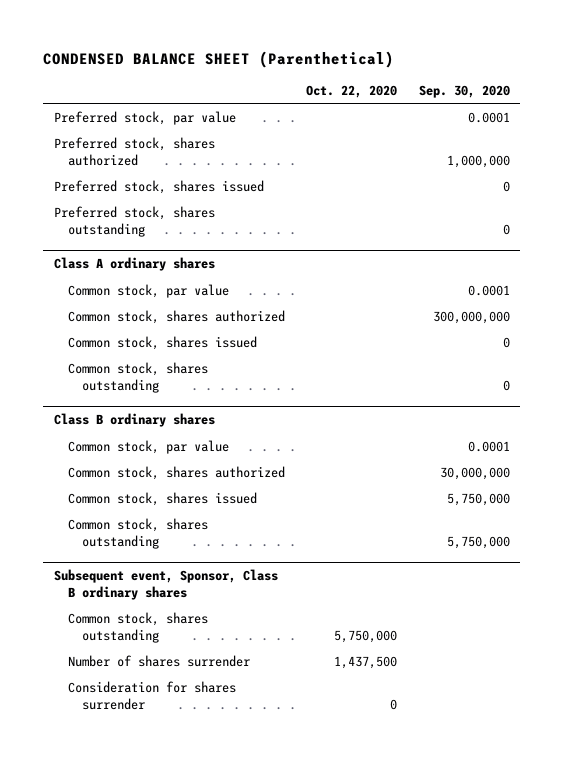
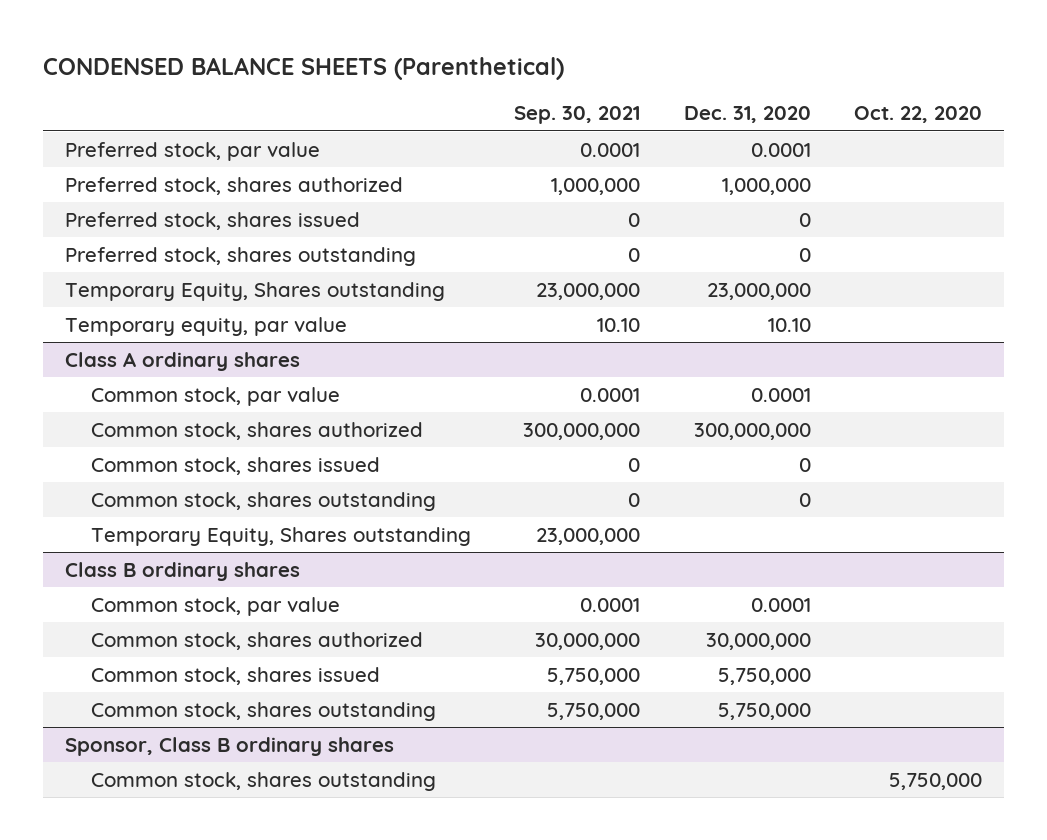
[43,50,395,68] CONDENSED BALANCE SHEET (Parenthetical) -> [42,56,564,80] CONDENSED BALANCE SHEETS (Parenthetical)
[418,84,510,98] Sep. 30, 2020 -> none
none -> [514,106,641,125] Sep. 30, 2021
none -> [683,106,811,124] Dec. 31, 2020
none -> [64,281,445,301] Temporary Equity, Shares outstanding
none -> [64,316,347,336] Temporary equity, par value
none -> [90,526,471,546] Temporary Equity, Shares outstanding
[53,569,278,600] Subsequent event, Sponsor, Class B ordinary shares -> [64,736,394,756] Sponsor, Class B ordinary shares
[68,654,251,667] Number of shares surrender -> none
[68,680,237,710] Consideration for shares surrender -> none

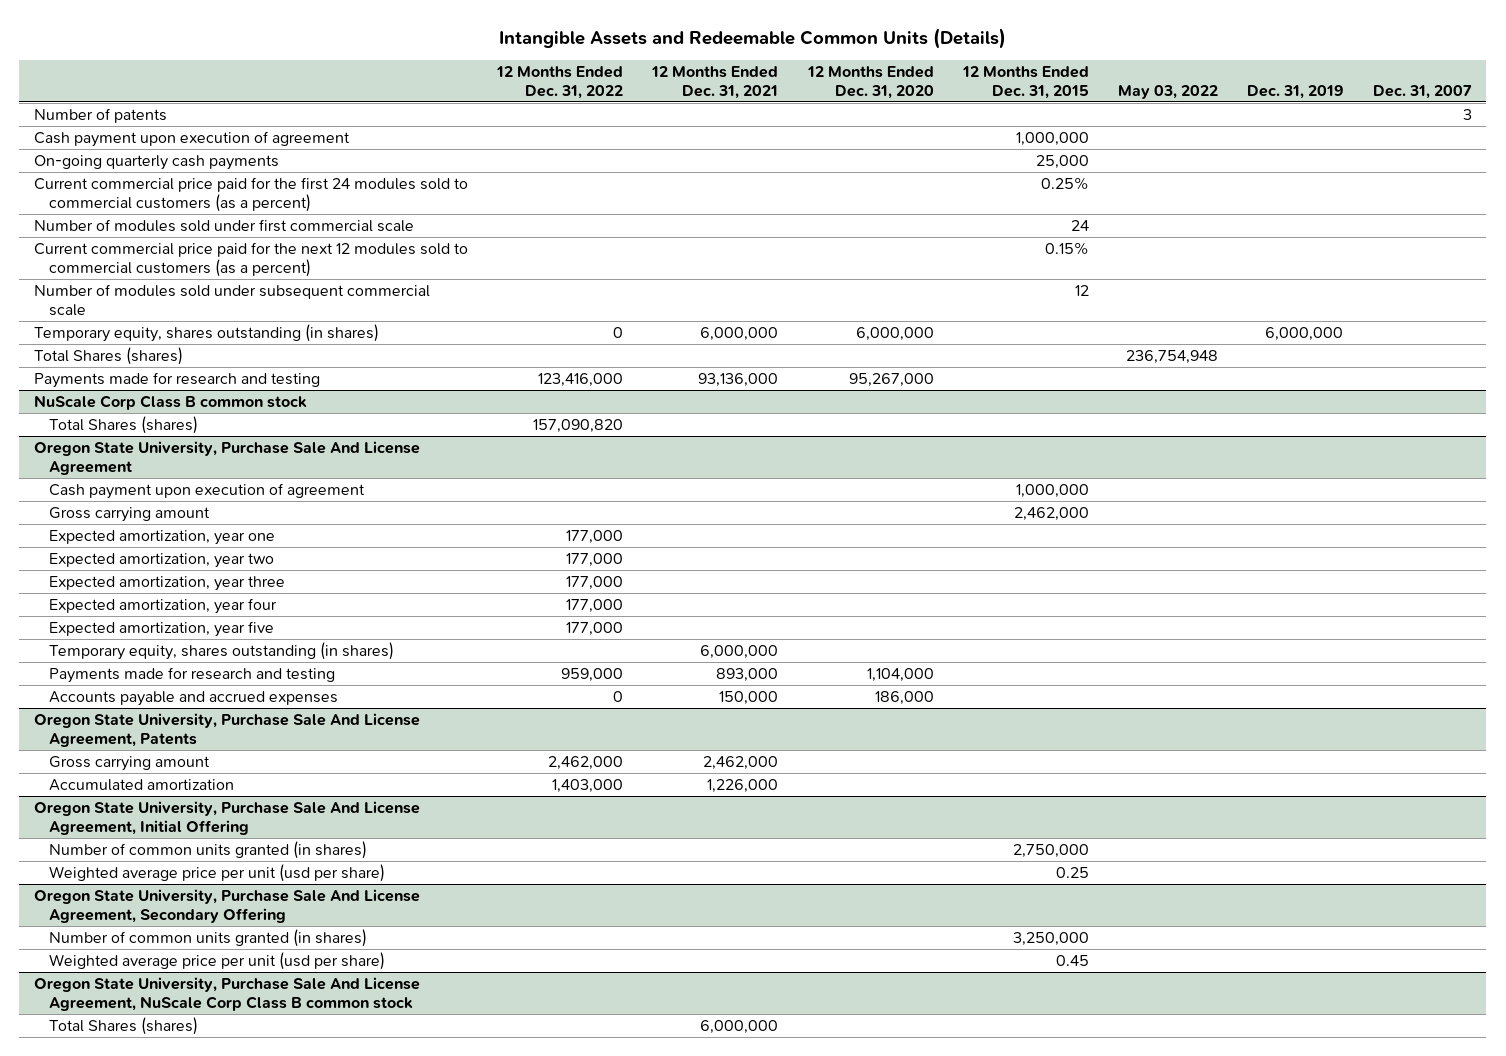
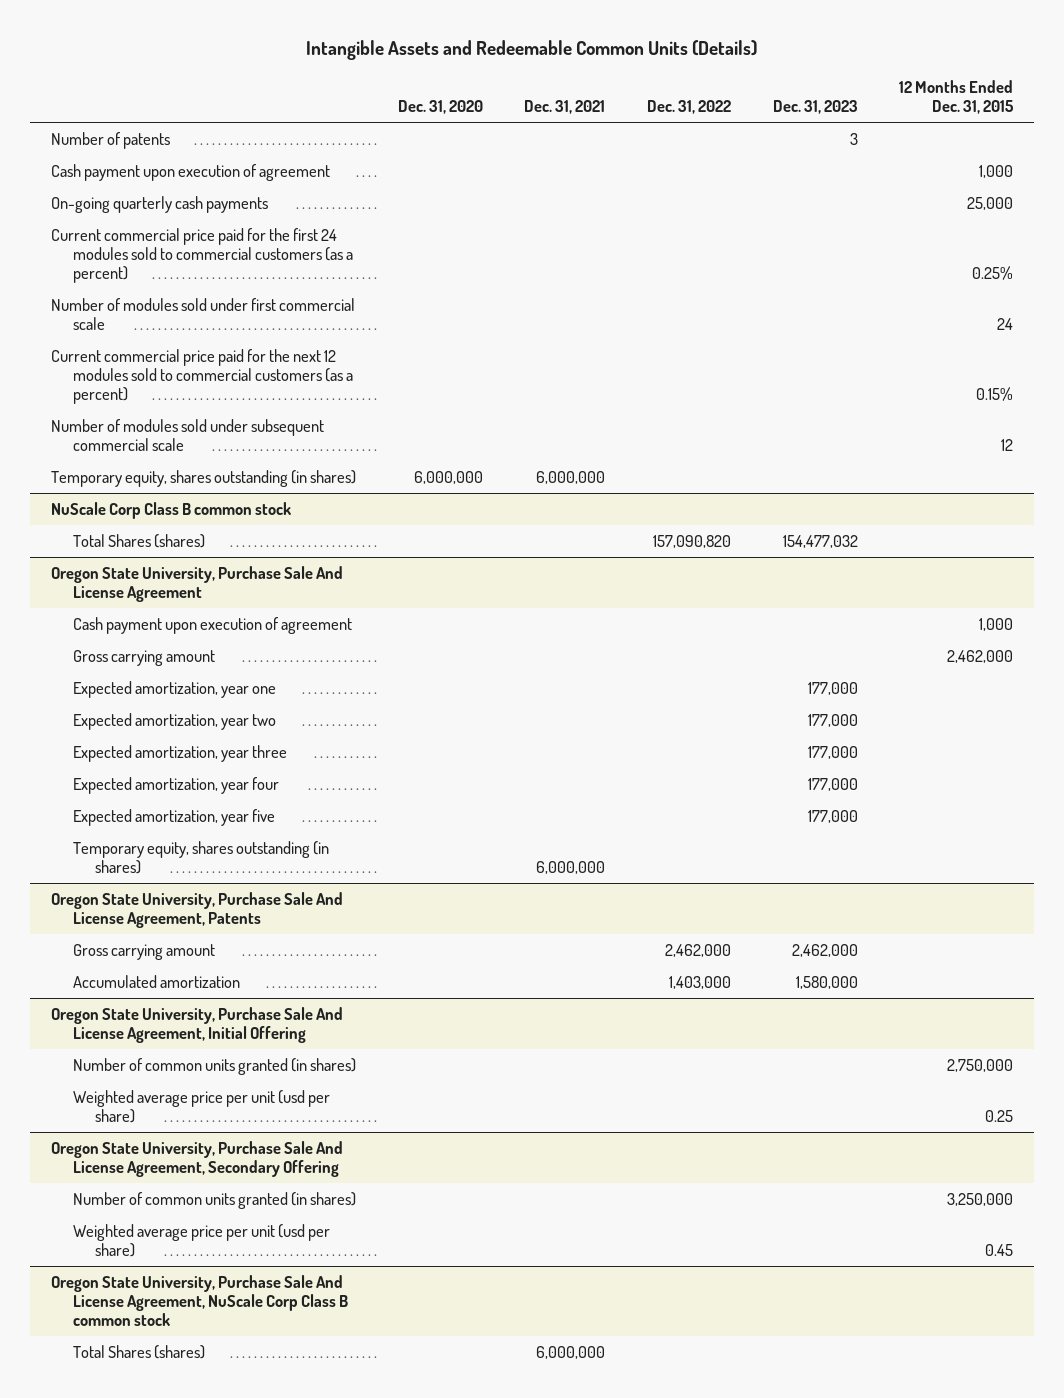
[496,65,624,99] 12 Months Ended Dec. 31, 2022 -> none
[651,65,779,99] 12 Months Ended Dec. 31, 2021 -> none
[806,65,934,99] 12 Months Ended Dec. 31, 2020 -> none
[1118,84,1219,99] May 03, 2022 -> none
[1247,84,1344,99] Dec. 31, 2019 -> none
[1372,84,1472,99] Dec. 31, 2007 -> none
none -> [397,100,483,115] Dec. 31, 2020
none -> [524,100,606,115] Dec. 31, 2021
none -> [647,100,732,115] Dec. 31, 2022
none -> [772,100,858,115] Dec. 31, 2023
[1015,131,1089,146] 1,000,000 -> [979,164,1014,178] 1,000
[34,346,184,365] Total Shares (shares) -> none
[34,371,321,388] Payments made for research and testing -> none
[1015,483,1089,498] 1,000,000 -> [979,617,1014,631] 1,000
[48,666,335,683] Payments made for research and testing -> none
[48,690,338,706] Accounts payable and accrued expenses -> none

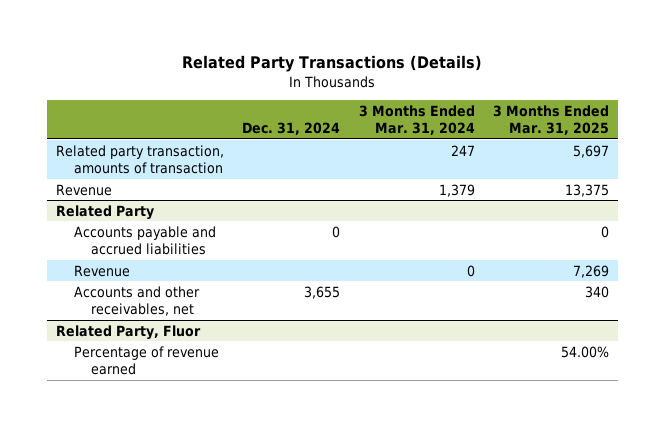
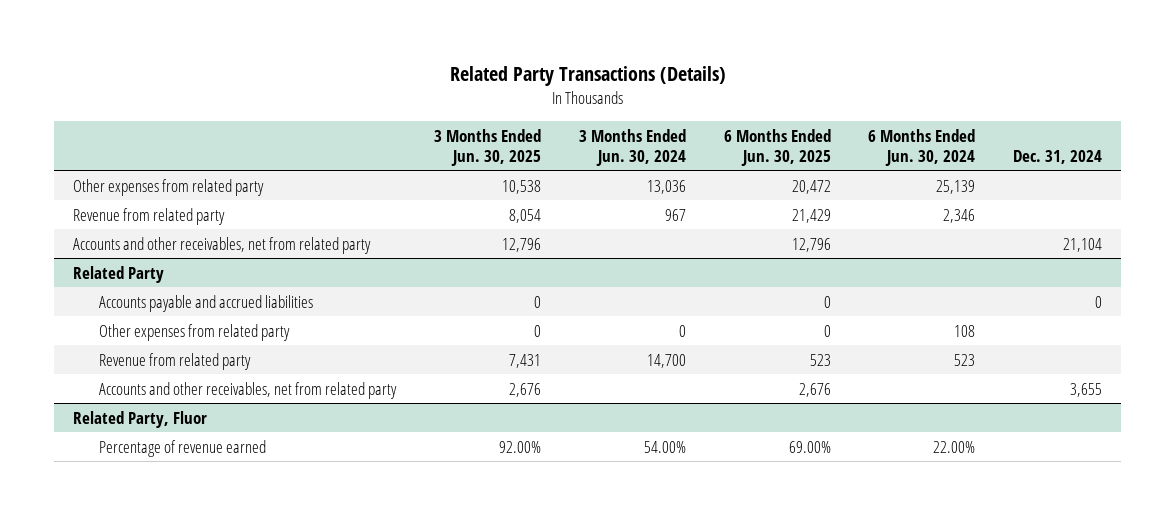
[358,105,475,136] 3 Months Ended Mar. 31, 2024 -> none
[493,105,610,136] 3 Months Ended Mar. 31, 2025 -> none
none -> [434,129,542,166] 3 Months Ended Jun. 30, 2025
none -> [578,129,686,166] 3 Months Ended Jun. 30, 2024
none -> [723,129,831,166] 6 Months Ended Jun. 30, 2025
none -> [868,129,976,166] 6 Months Ended Jun. 30, 2024
[55,144,224,174] Related party transaction, amounts of transaction -> none
none -> [73,178,265,196] Other expenses from related party
[55,183,112,196] Revenue -> [73,207,226,225] Revenue from related party
none -> [73,236,372,254] Accounts and other receivables, net from related party
none -> [99,323,291,341] Other expenses from related party
[73,264,130,277] Revenue -> [99,352,252,370] Revenue from related party
[73,285,200,316] Accounts and other receivables, net -> [99,381,398,399] Accounts and other receivables, net from related party

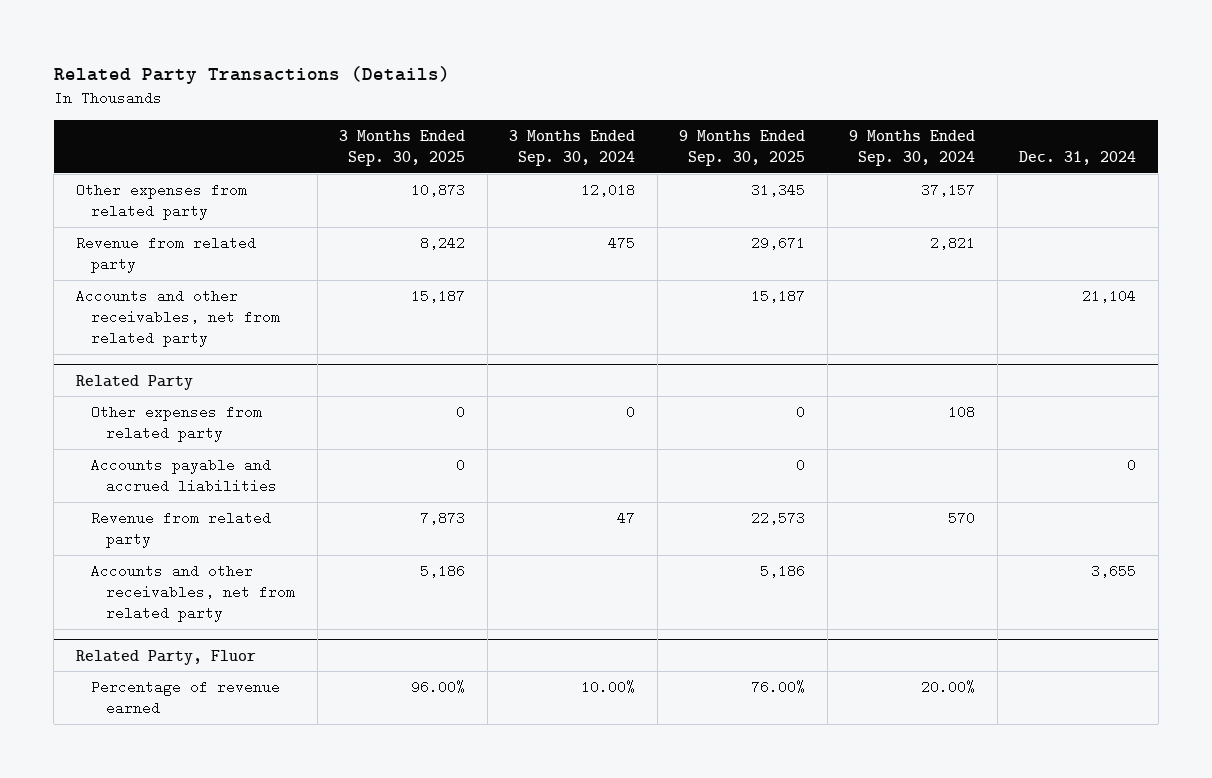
[434,129,542,166] 3 Months Ended Jun. 30, 2025 -> none
[578,129,686,166] 3 Months Ended Jun. 30, 2024 -> none
[723,129,831,166] 6 Months Ended Jun. 30, 2025 -> none
[868,129,976,166] 6 Months Ended Jun. 30, 2024 -> none
none -> [339,129,466,167] 3 Months Ended Sep. 30, 2025
none -> [509,129,636,167] 3 Months Ended Sep. 30, 2024
none -> [679,129,806,167] 9 Months Ended Sep. 30, 2025
none -> [849,129,976,167] 9 Months Ended Sep. 30, 2024
[99,294,314,312] Accounts payable and accrued liabilities -> [90,458,278,494] Accounts payable and accrued liabilities

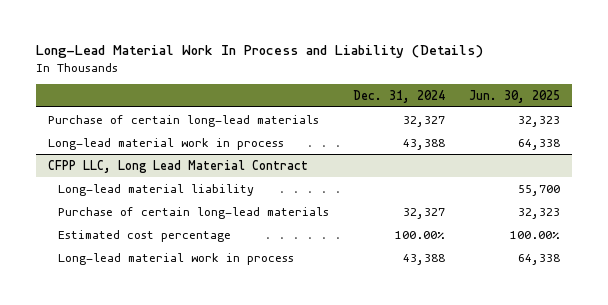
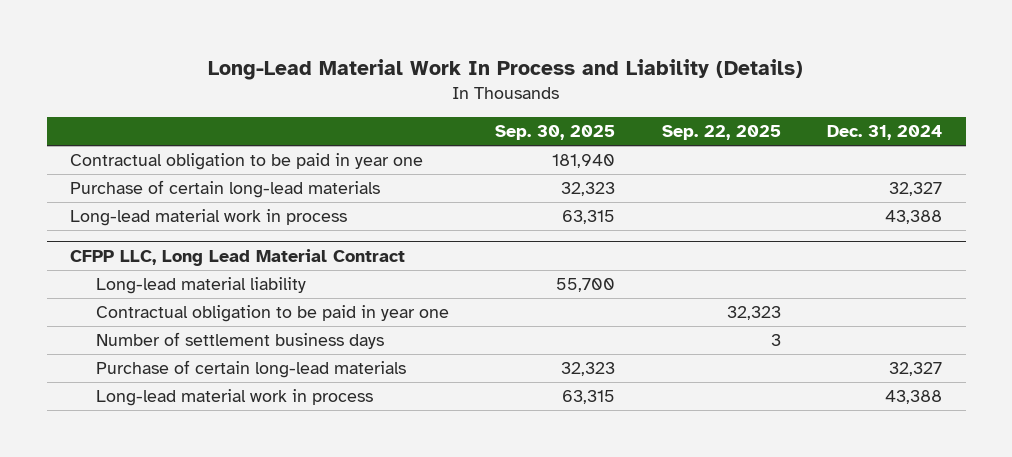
[468,89,560,103] Jun. 30, 2025 -> none
none -> [495,125,616,141] Sep. 30, 2025
none -> [661,125,781,141] Sep. 22, 2025
none -> [70,153,424,171] Contractual obligation to be paid in year one
none -> [96,305,450,323] Contractual obligation to be paid in year one
none -> [96,332,385,350] Number of settlement business days
[58,229,232,242] Estimated cost percentage -> none

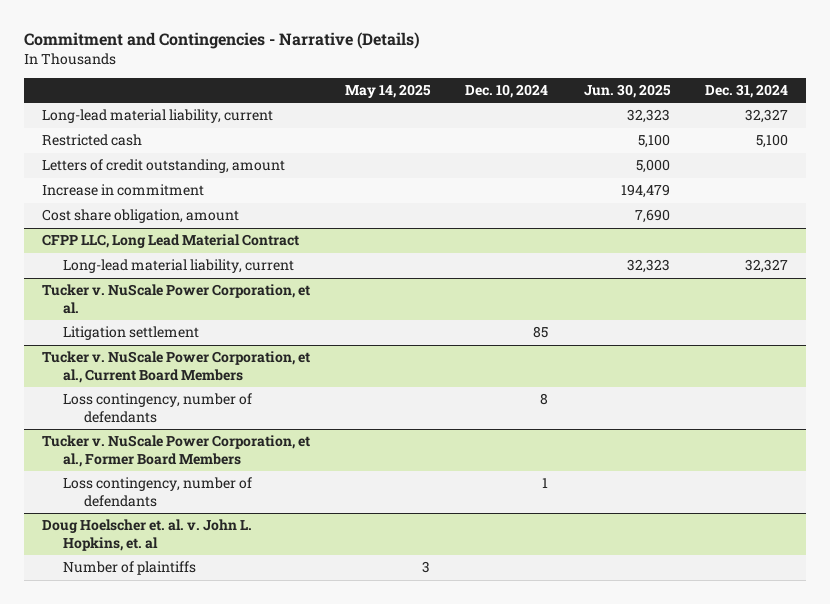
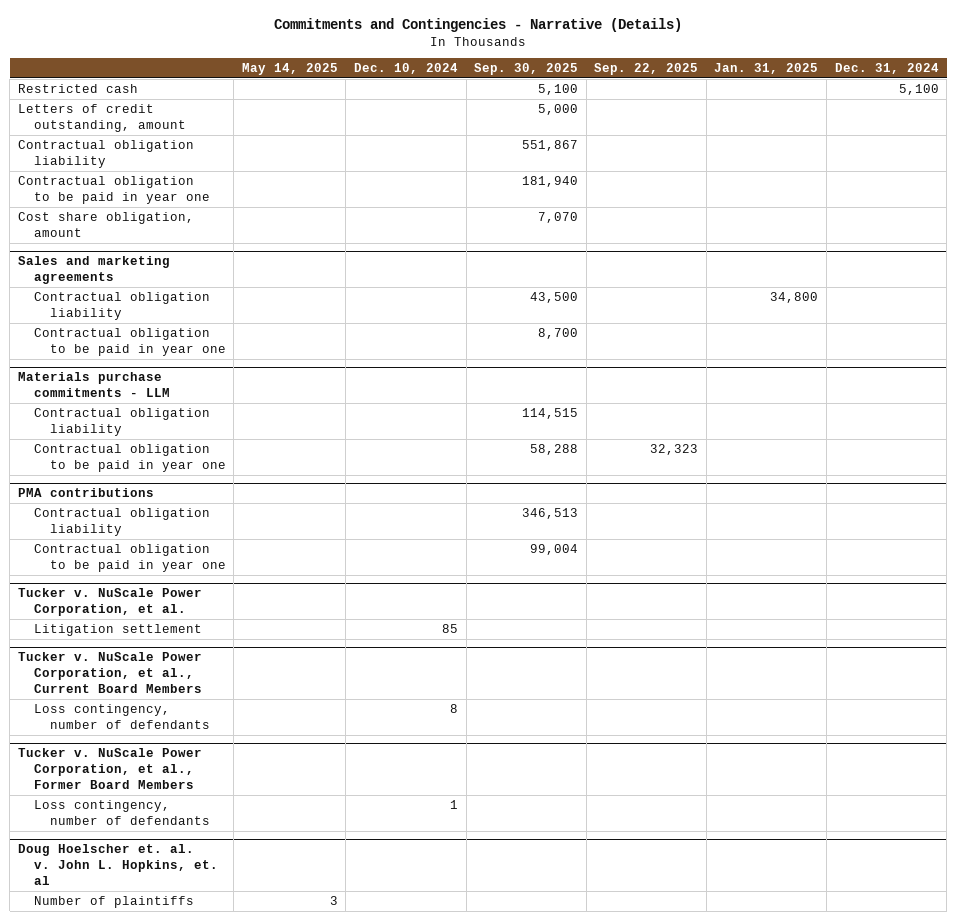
[23,32,420,50] Commitment and Contingencies - Narrative (Details) -> [274,18,683,33] Commitments and Contingencies - Narrative (Details)
[583,84,671,99] Jun. 30, 2025 -> none
none -> [474,62,579,75] Sep. 30, 2025
none -> [594,62,699,75] Sep. 22, 2025
none -> [714,62,819,74] Jan. 31, 2025
[41,109,273,124] Long-lead material liability, current -> none
[41,184,204,197] Increase in commitment -> [18,139,195,168] Contractual obligation liability
none -> [18,175,210,204] Contractual obligation to be paid in year one
[41,234,299,249] CFPP LLC, Long Lead Material Contract -> none
[62,259,294,274] Long-lead material liability, current -> none
none -> [18,255,171,284] Sales and marketing agreements
none -> [33,291,210,320] Contractual obligation liability
none -> [33,327,226,356] Contractual obligation to be paid in year one
none -> [18,371,170,397] Materials purchase commitments - LLM
none -> [33,407,210,436] Contractual obligation liability
none -> [33,443,226,472] Contractual obligation to be paid in year one
none -> [18,487,155,497] PMA contributions
none -> [33,507,210,536] Contractual obligation liability
none -> [33,543,226,572] Contractual obligation to be paid in year one

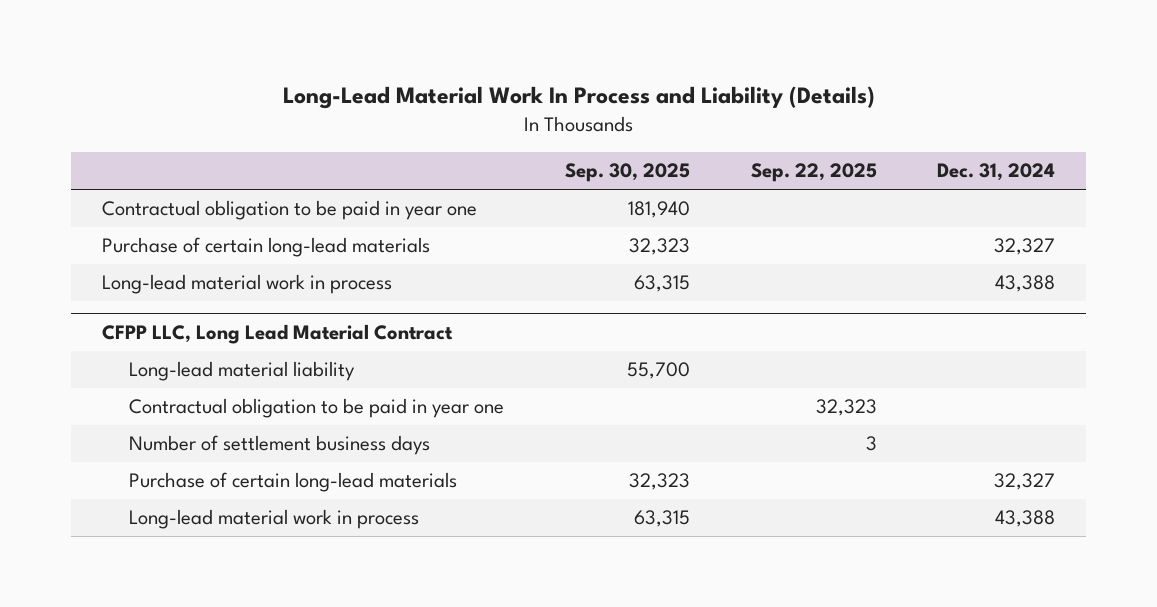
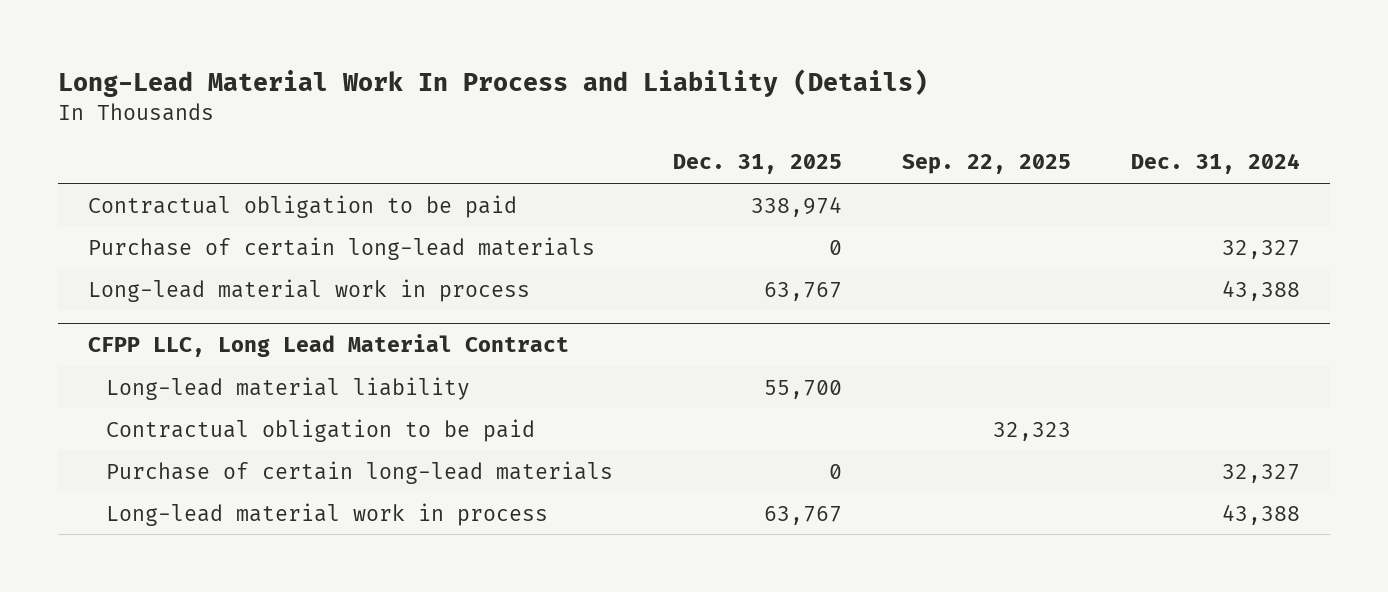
[564,163,690,183] Sep. 30, 2025 -> none
none -> [673,154,843,175] Dec. 31, 2025
[101,200,477,221] Contractual obligation to be paid in year one -> [88,194,518,218] Contractual obligation to be paid
[128,435,430,456] Number of settlement business days -> none
[128,398,504,419] Contractual obligation to be paid in year one -> [106,418,536,442] Contractual obligation to be paid

